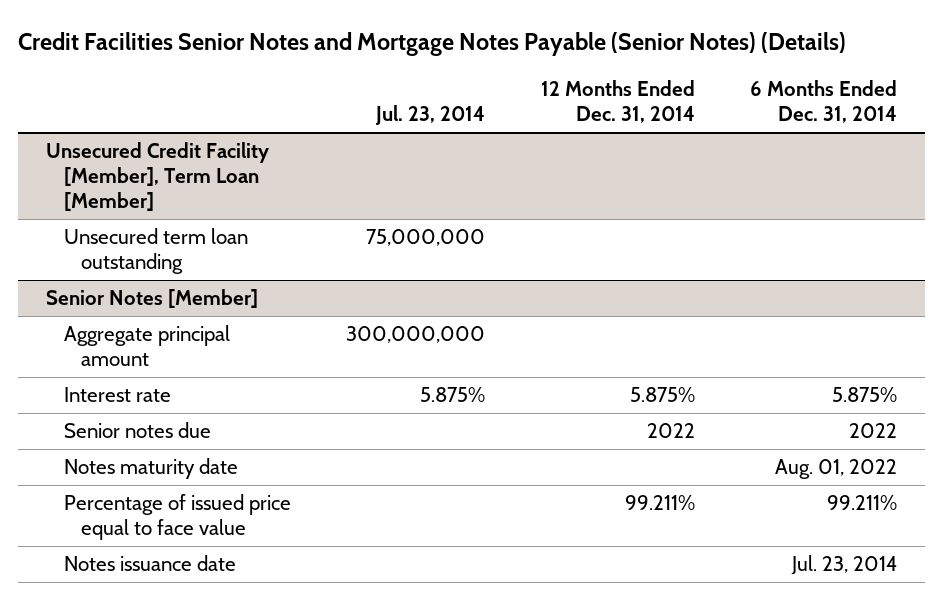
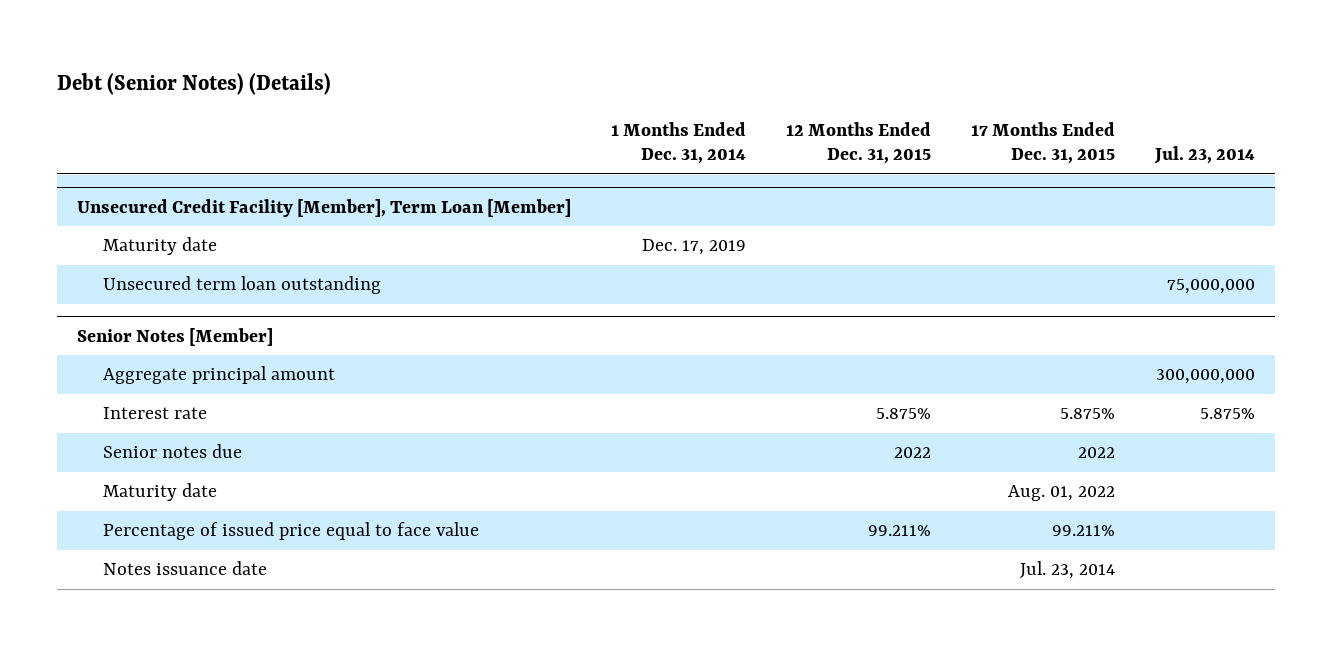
[18,32,847,57] Credit Facilities Senior Notes and Mortgage Notes Payable (Senior Notes) (Details) -> [57,72,332,95] Debt (Senior Notes) (Details)
[540,80,695,124] 12 Months Ended Dec. 31, 2014 -> none
[750,80,898,124] 6 Months Ended Dec. 31, 2014 -> none
none -> [611,121,747,165] 1 Months Ended Dec. 31, 2014
none -> [786,121,932,165] 12 Months Ended Dec. 31, 2015
none -> [971,121,1116,165] 17 Months Ended Dec. 31, 2015
none -> [102,237,217,256] Maturity date
[63,458,238,480] Notes maturity date -> [102,483,217,502] Maturity date

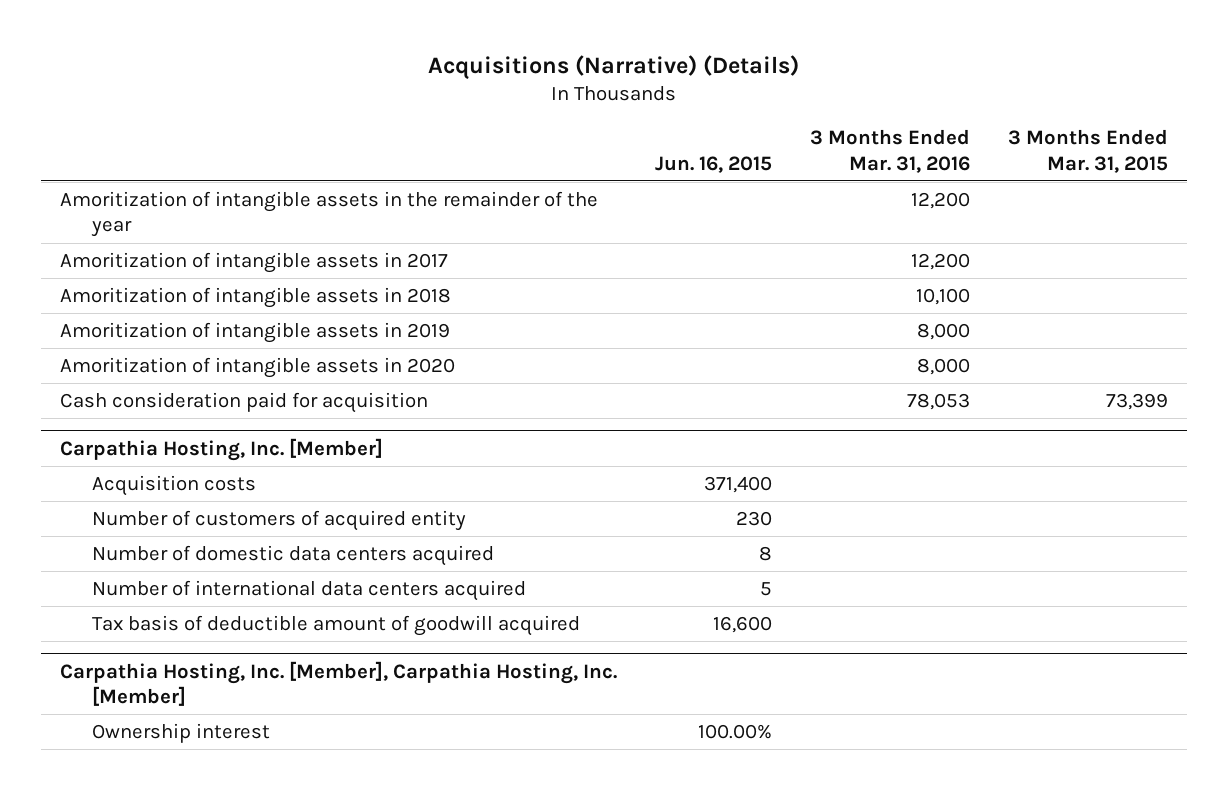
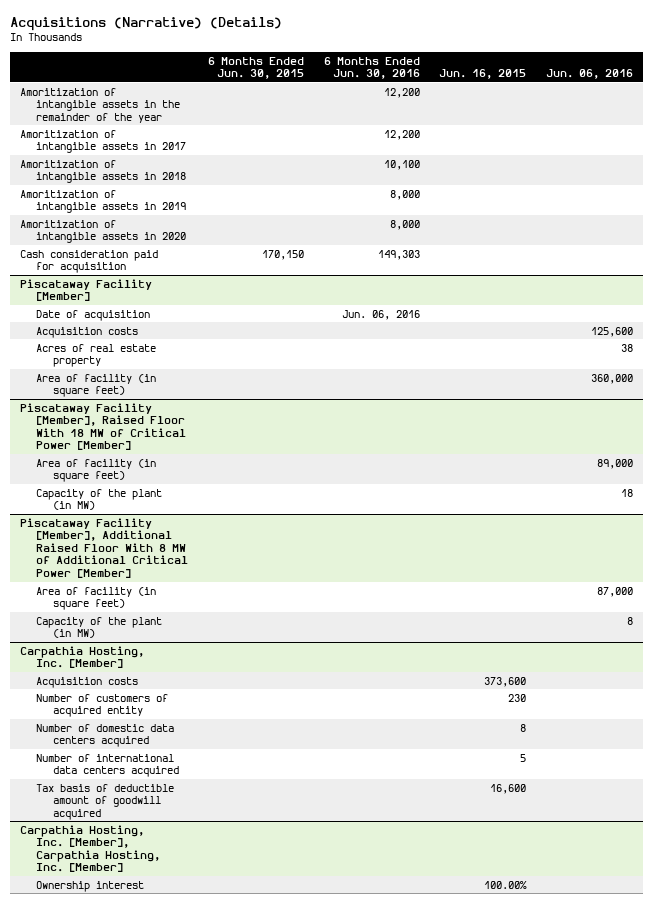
[810,129,971,173] 3 Months Ended Mar. 31, 2016 -> none
[1008,129,1169,173] 3 Months Ended Mar. 31, 2015 -> none
none -> [208,56,305,80] 6 Months Ended Jun. 30, 2015
none -> [323,56,420,80] 6 Months Ended Jun. 30, 2016
none -> [545,69,633,80] Jun. 06, 2016
none -> [19,278,152,302] Piscataway Facility [Member]
none -> [36,309,151,321] Date of acquisition
none -> [36,326,139,338] Acquisition costs
none -> [36,343,157,368] Acres of real estate property
none -> [36,373,157,398] Area of facility (in square feet)
none -> [19,402,187,451] Piscataway Facility [Member], Raised Floor With 18 MW of Critical Power [Member]
none -> [36,458,157,483] Area of facility (in square feet)
none -> [36,488,163,511] Capacity of the plant (in MW)
none -> [19,517,189,578] Piscataway Facility [Member], Additional Raised Floor With 8 MW of Additional Critical Power [Member]
none -> [36,586,157,611] Area of facility (in square feet)
none -> [36,616,163,639] Capacity of the plant (in MW)
[704,475,773,493] 371,400 -> [484,676,527,687] 373,600

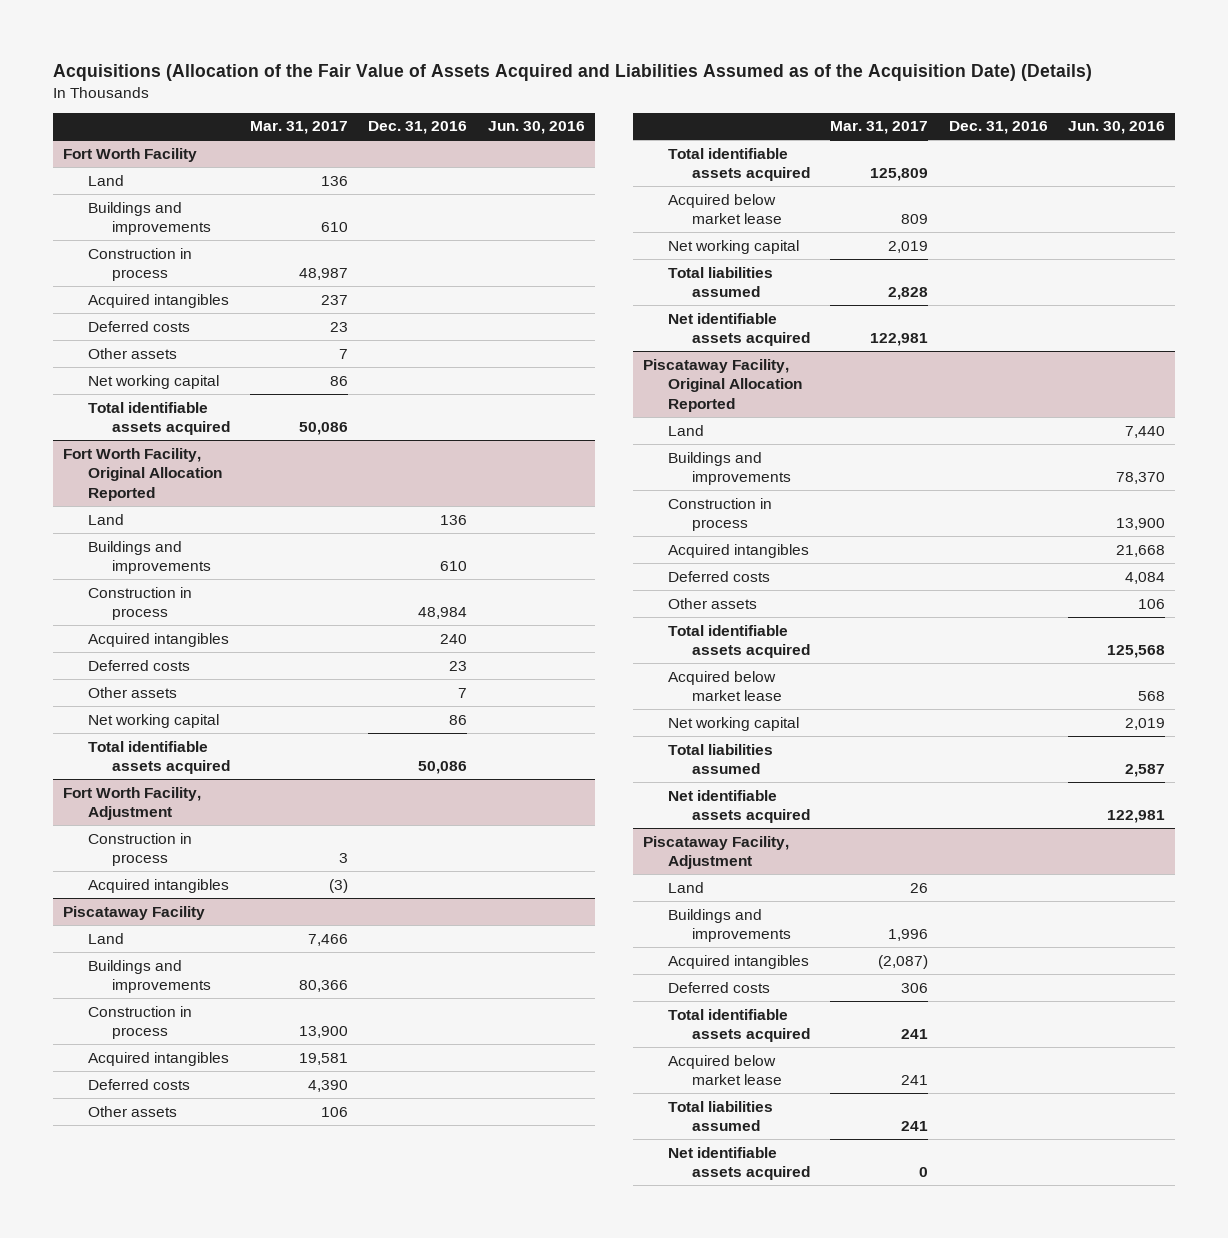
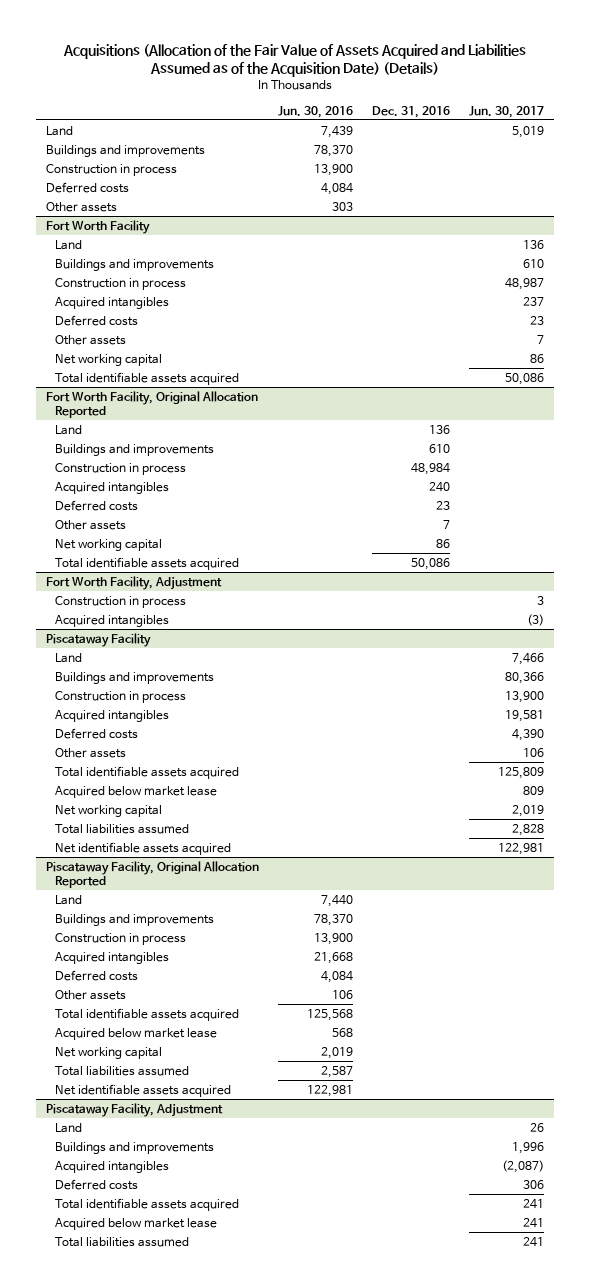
[250,121,349,135] Mar. 31, 2017 -> none
none -> [469,105,545,118] Jun. 30, 2017
none -> [45,125,73,136] Land
none -> [45,144,205,157] Buildings and improvements
none -> [45,163,177,176] Construction in process
none -> [45,181,129,193] Deferred costs
none -> [45,201,117,212] Other assets
[667,1146,811,1181] Net identifiable assets acquired -> none

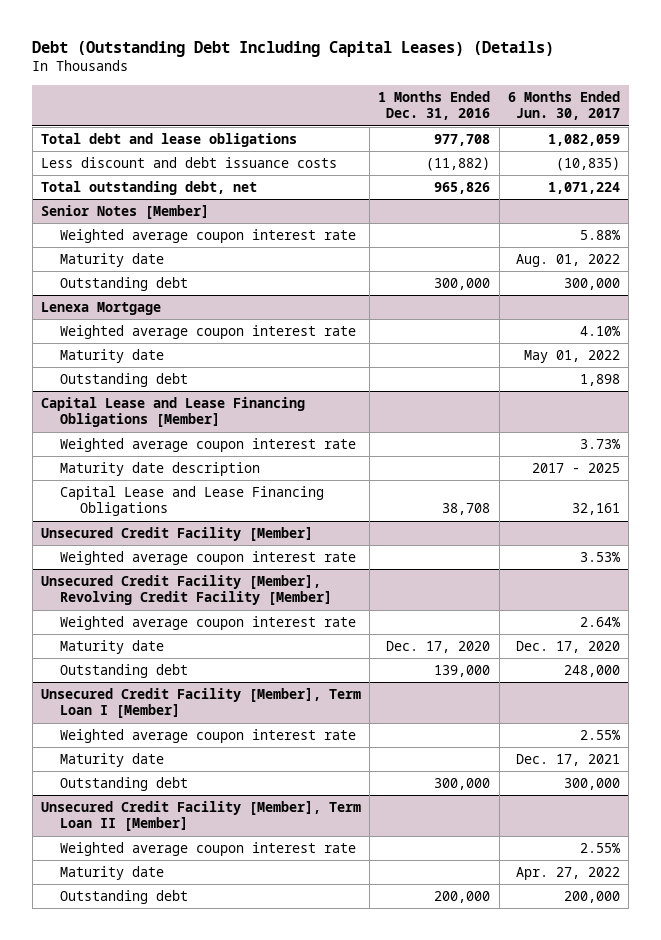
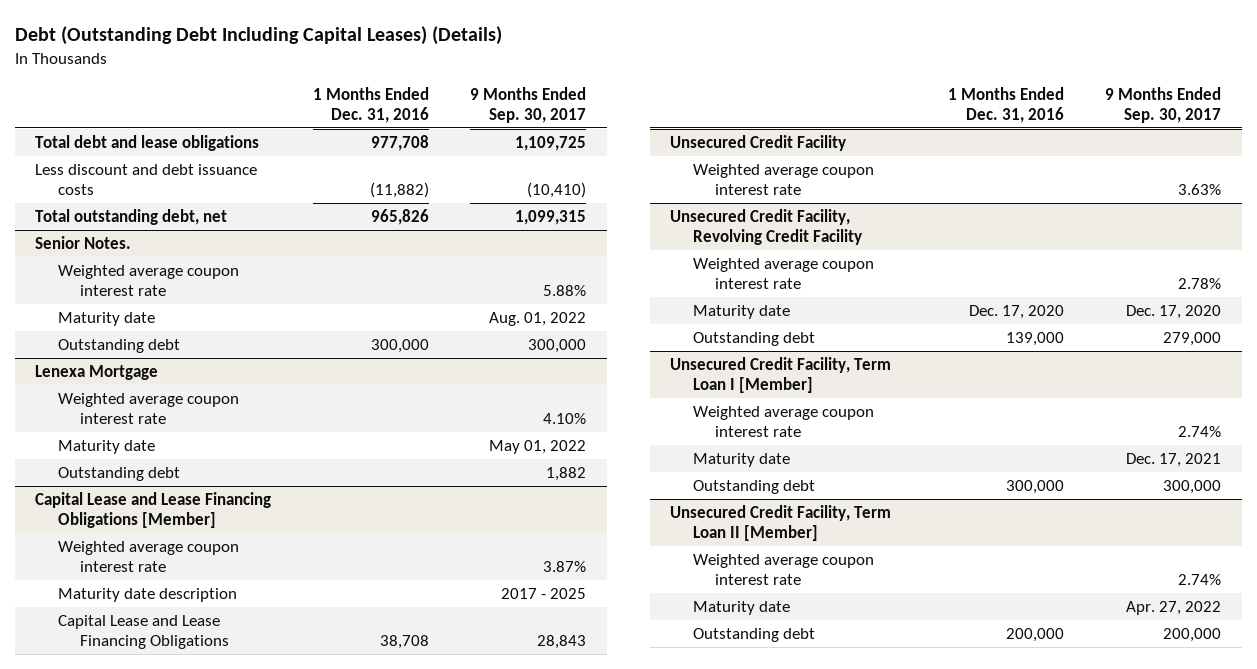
[507,90,620,121] 6 Months Ended Jun. 30, 2017 -> none
none -> [470,86,587,123] 9 Months Ended Sep. 30, 2017
[40,204,209,219] Senior Notes [Member] -> [35,235,132,249] Senior Notes.
[40,526,313,541] Unsecured Credit Facility [Member] -> [670,134,847,151] Unsecured Credit Facility
[40,574,333,606] Unsecured Credit Facility [Member], Revolving Credit Facility [Member] -> [670,208,862,246] Unsecured Credit Facility, Revolving Credit Facility
[40,687,361,719] Unsecured Credit Facility [Member], Term Loan I [Member] -> [670,356,892,394] Unsecured Credit Facility, Term Loan I [Member]
[40,800,361,832] Unsecured Credit Facility [Member], Term Loan II [Member] -> [670,504,892,542] Unsecured Credit Facility, Term Loan II [Member]

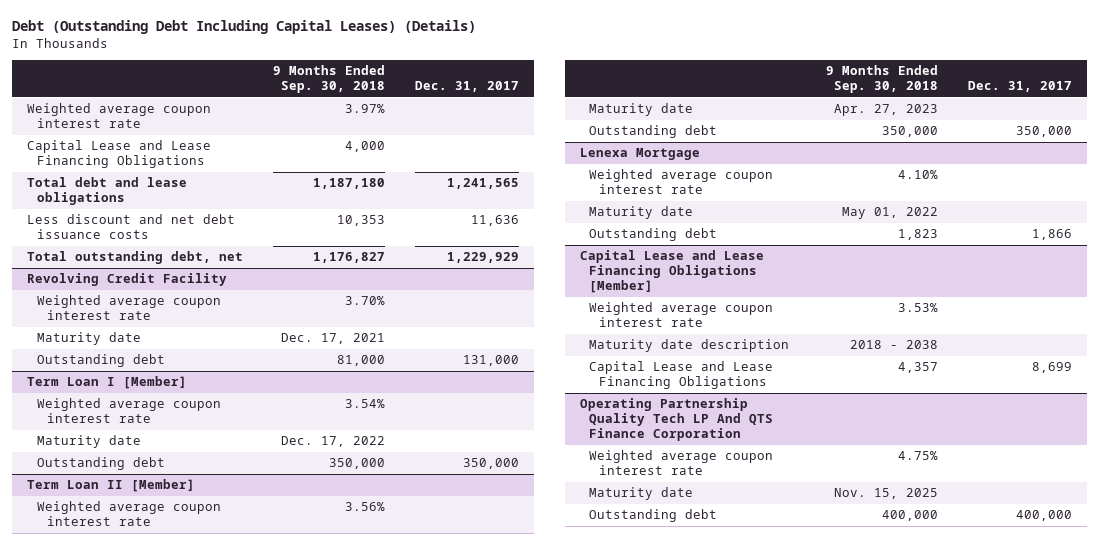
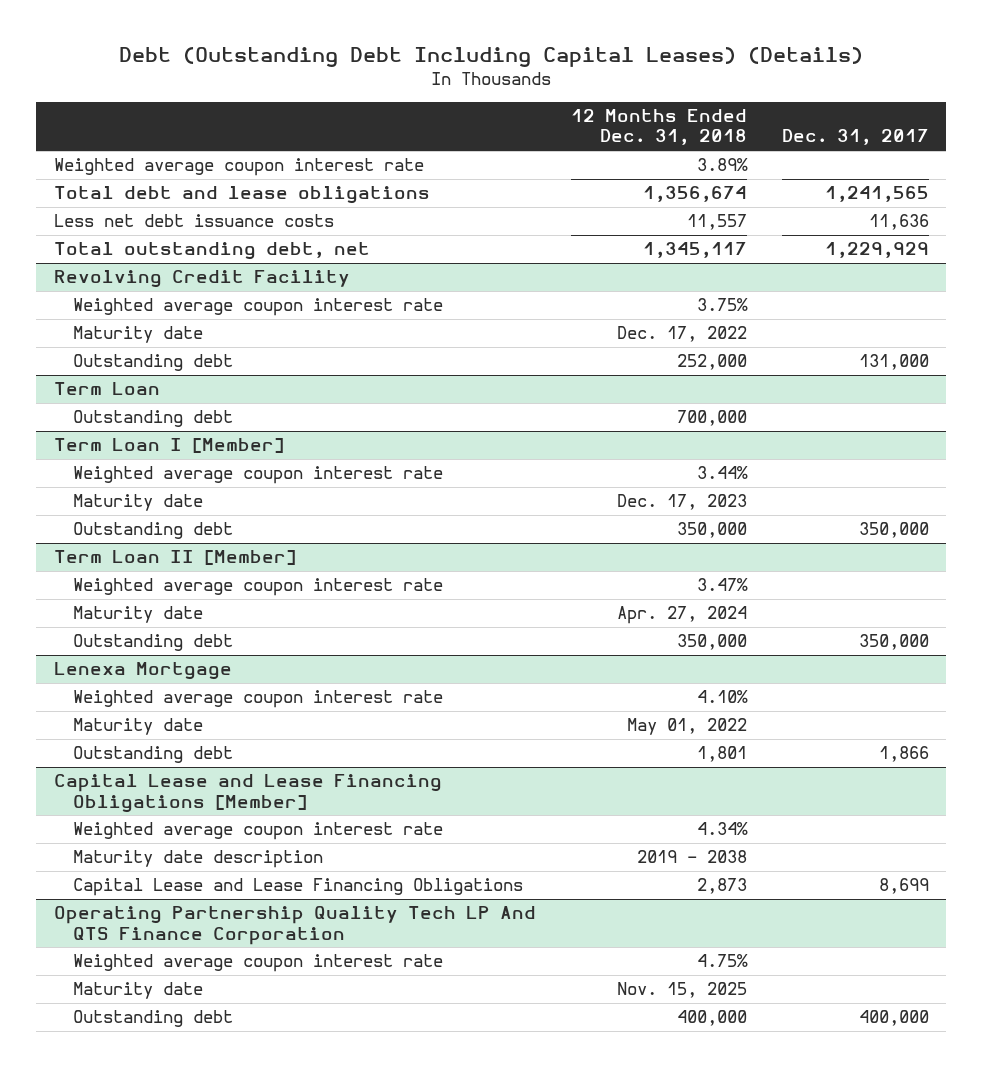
[273,65,386,94] 9 Months Ended Sep. 30, 2018 -> none
none -> [570,109,747,146] 12 Months Ended Dec. 31, 2018
[27,140,212,169] Capital Lease and Lease Financing Obligations -> none
[27,214,236,240] Less discount and net debt issuance costs -> [53,214,334,228] Less net debt issuance costs
none -> [53,382,160,396] Term Loan
none -> [73,410,234,428] Outstanding debt

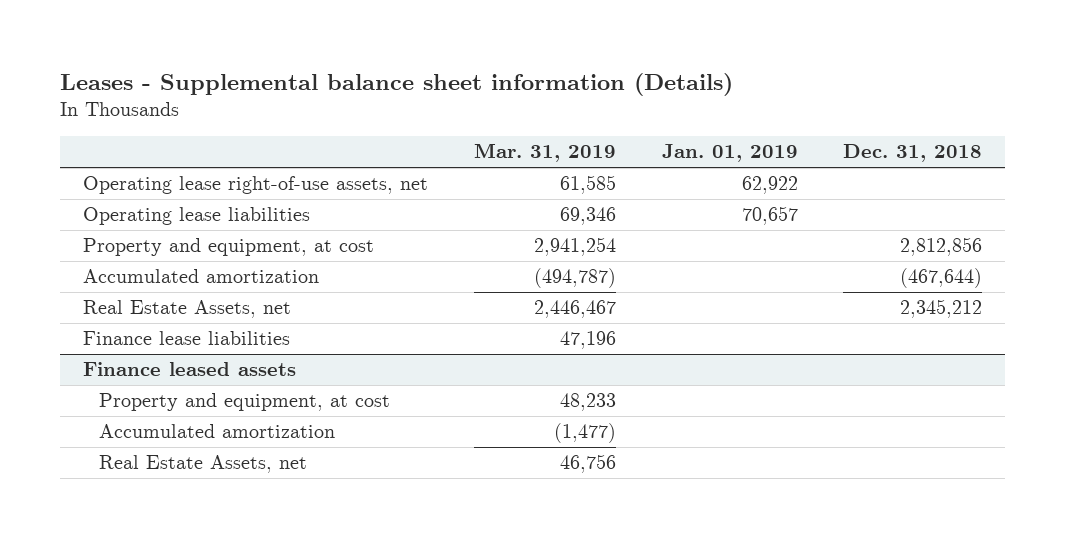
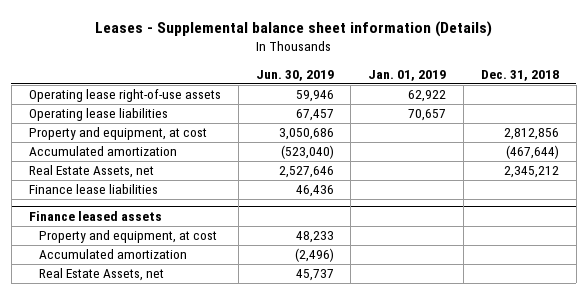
[473,143,616,163] Mar. 31, 2019 -> none
none -> [255,70,334,82] Jun. 30, 2019
[82,176,428,195] Operating lease right-of-use assets, net -> [28,89,221,103] Operating lease right-of-use assets

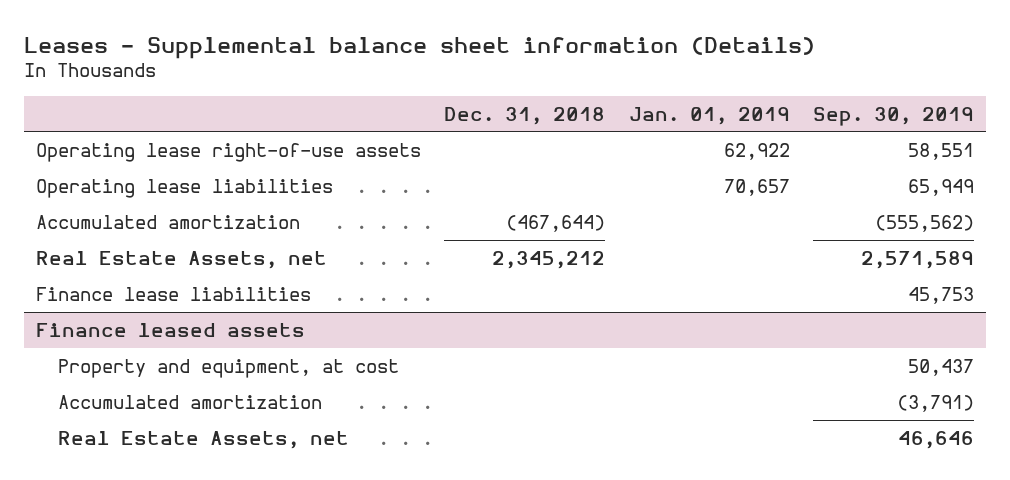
[255,70,334,82] Jun. 30, 2019 -> none
none -> [813,106,975,126] Sep. 30, 2019
[28,127,207,141] Property and equipment, at cost -> none

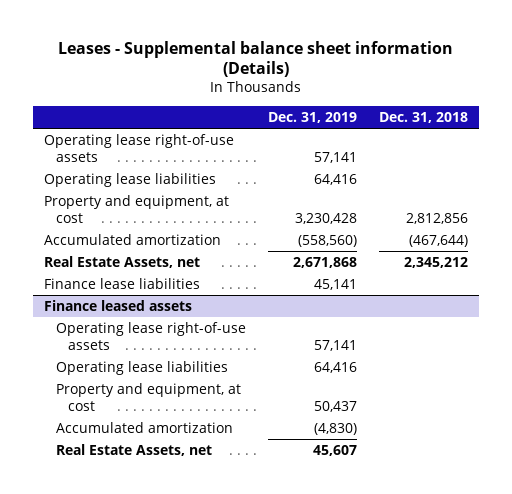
[628,106,790,125] Jan. 01, 2019 -> none
[813,106,975,126] Sep. 30, 2019 -> none
none -> [268,111,358,123] Dec. 31, 2019
none -> [44,194,230,223] Property and equipment, at cost
none -> [55,321,246,350] Operating lease right-of-use assets
none -> [55,360,228,375] Operating lease liabilities

